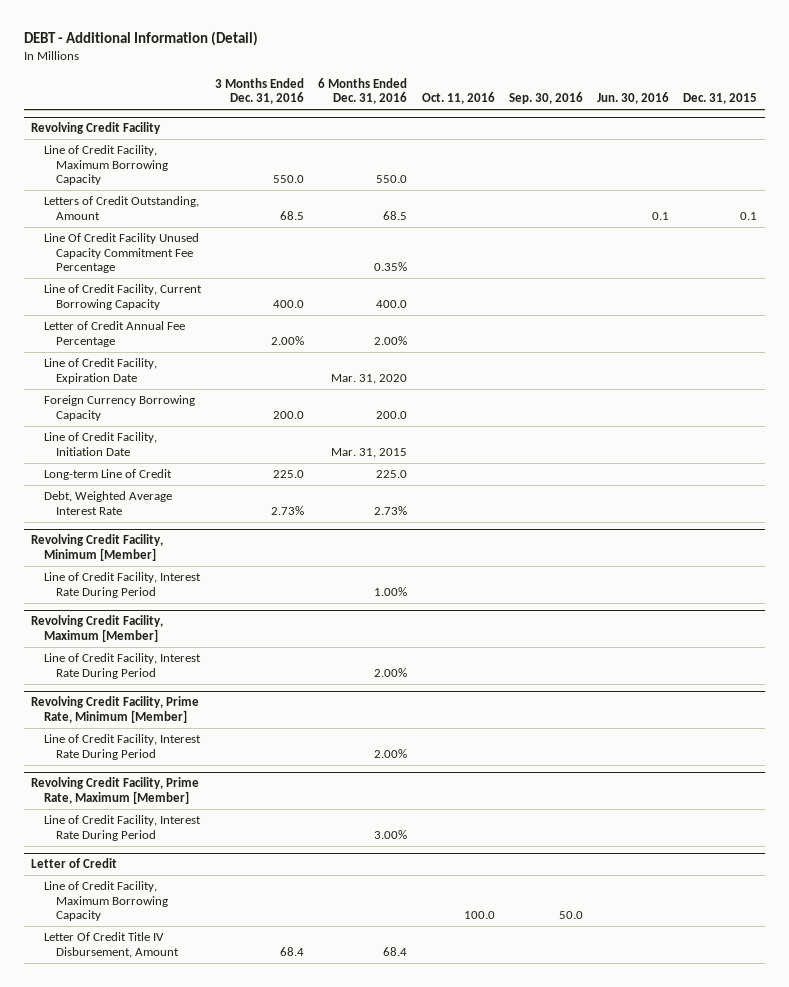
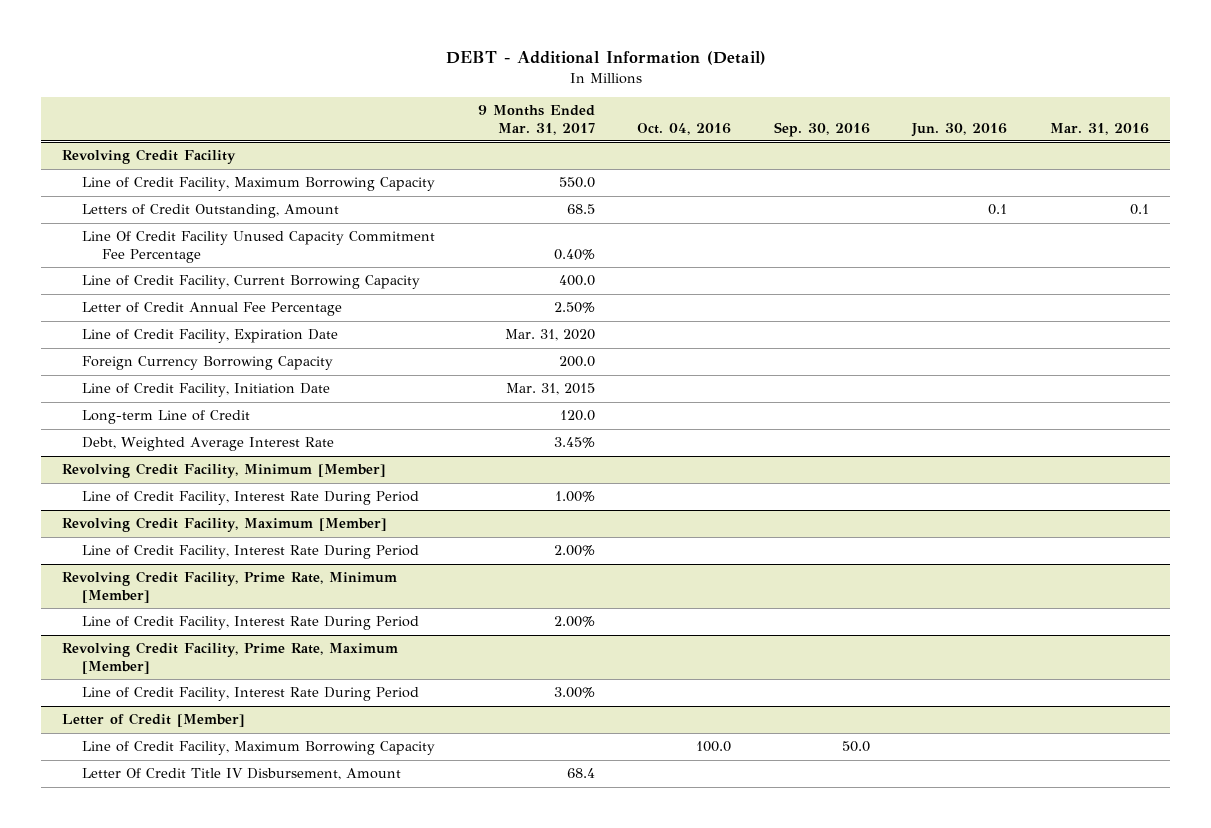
[215,77,305,105] 3 Months Ended Dec. 31, 2016 -> none
[318,77,408,105] 6 Months Ended Dec. 31, 2016 -> none
[421,92,495,105] Oct. 11, 2016 -> none
[683,93,758,105] Dec. 31, 2015 -> none
none -> [477,105,595,135] 9 Months Ended Mar. 31, 2017
none -> [637,122,732,135] Oct. 04, 2016
none -> [1049,122,1149,135] Mar. 31, 2016
[31,858,118,869] Letter of Credit -> [62,713,246,728] Letter of Credit [Member]

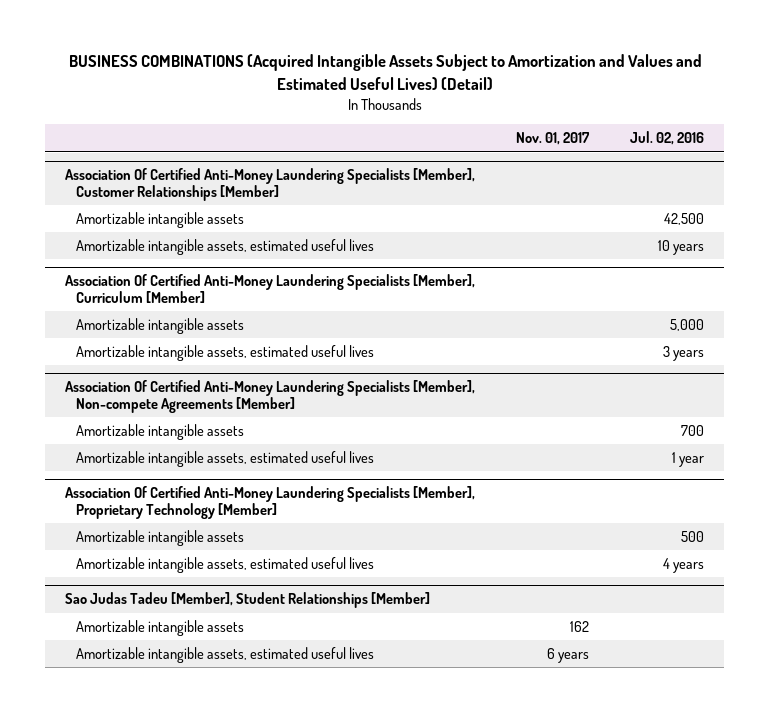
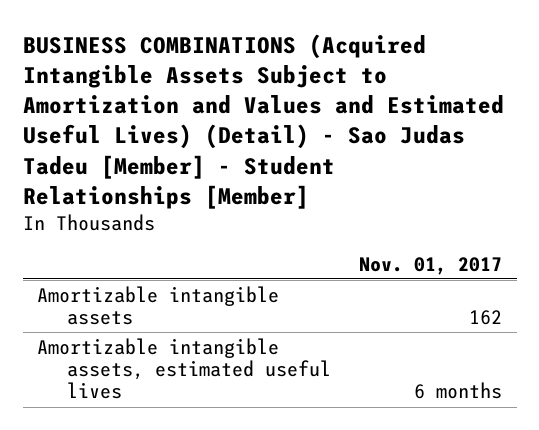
[68,54,702,91] BUSINESS COMBINATIONS (Acquired Intangible Assets Subject to Amortization and Values and Estimated Useful Lives) (Detail) -> [22,33,504,209] BUSINESS COMBINATIONS (Acquired Intangible Assets Subject to Amortization and Values and Estimated Useful Lives) (Detail) - Sao Judas Tadeu [Member] - Student Relationships [Member]
[630,131,705,146] Jul. 02, 2016 -> none
[65,168,476,202] Association Of Certified Anti-Money Laundering Specialists [Member], Customer Relationships [Member] -> none
[76,211,245,228] Amortizable intangible assets -> none
[76,238,375,255] Amortizable intangible assets, estimated useful lives -> none
[65,274,476,304] Association Of Certified Anti-Money Laundering Specialists [Member], Curriculum [Member] -> none
[76,317,245,334] Amortizable intangible assets -> none
[76,344,375,361] Amortizable intangible assets, estimated useful lives -> none
[65,380,476,414] Association Of Certified Anti-Money Laundering Specialists [Member], Non-compete Agreements [Member] -> none
[76,423,245,440] Amortizable intangible assets -> none
[76,450,375,467] Amortizable intangible assets, estimated useful lives -> none
[65,486,476,520] Association Of Certified Anti-Money Laundering Specialists [Member], Proprietary Technology [Member] -> none
[76,529,245,546] Amortizable intangible assets -> none
[76,556,375,573] Amortizable intangible assets, estimated useful lives -> none
[65,592,431,609] Sao Judas Tadeu [Member], Student Relationships [Member] -> none
[547,647,590,663] 6 years -> [414,382,503,400] 6 months

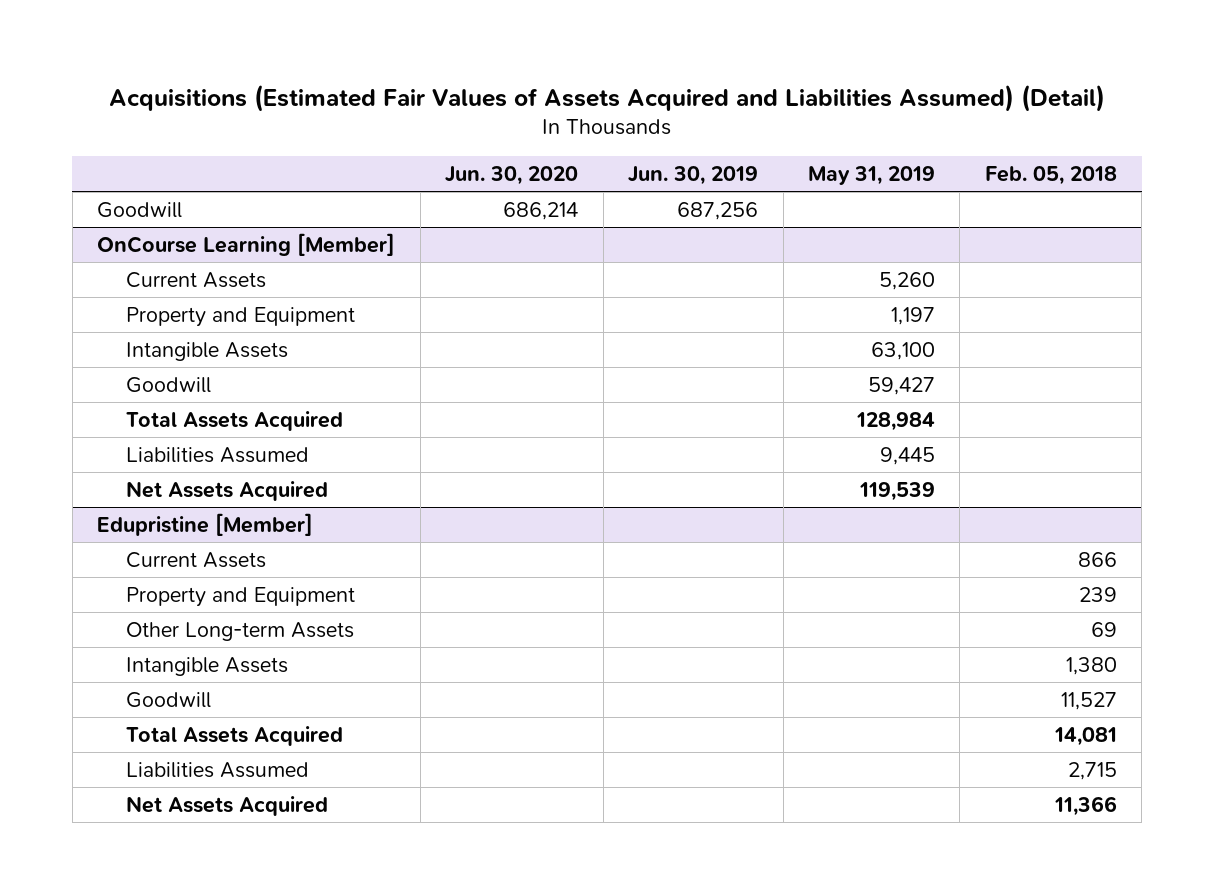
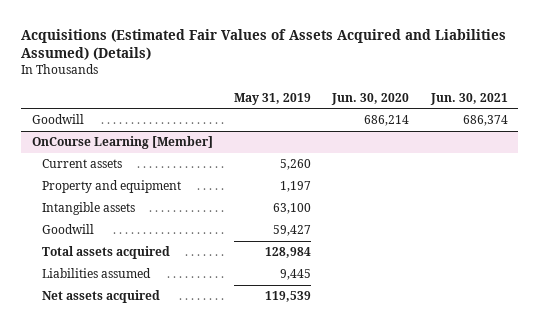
[109,83,1106,112] Acquisitions (Estimated Fair Values of Assets Acquired and Liabilities Assumed) (Detail) -> [21,28,507,61] Acquisitions (Estimated Fair Values of Assets Acquired and Liabilities Assumed) (Details)
[628,165,759,185] Jun. 30, 2019 -> none
[984,165,1117,185] Feb. 05, 2018 -> none
none -> [429,92,508,105] Jun. 30, 2021
[125,271,266,288] Current Assets -> [41,159,122,169] Current assets
[125,306,355,327] Property and Equipment -> [41,180,181,194] Property and equipment
[125,341,288,361] Intangible Assets -> [41,202,135,216] Intangible assets
[97,512,314,536] Edupristine [Member] -> none
[125,551,266,568] Current Assets -> none
[125,586,355,607] Property and Equipment -> none
[125,621,354,641] Other Long-term Assets -> none
[125,656,288,676] Intangible Assets -> none
[125,691,211,708] Goodwill -> none
[125,725,343,746] Total Assets Acquired -> none
[125,761,309,778] Liabilities Assumed -> none
[125,795,328,816] Net Assets Acquired -> none
[125,410,343,431] Total Assets Acquired -> [41,246,170,260] Total assets acquired
[125,446,309,463] Liabilities Assumed -> [41,268,151,279] Liabilities assumed
[125,480,328,501] Net Assets Acquired -> [41,290,160,304] Net assets acquired

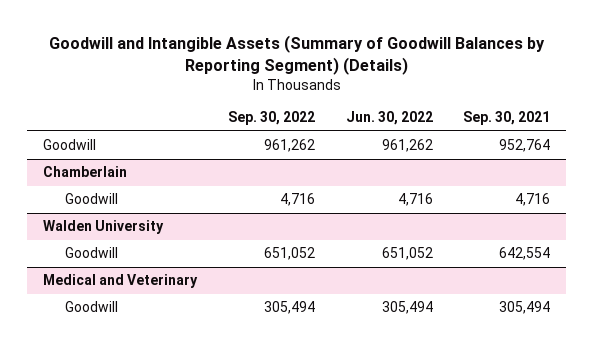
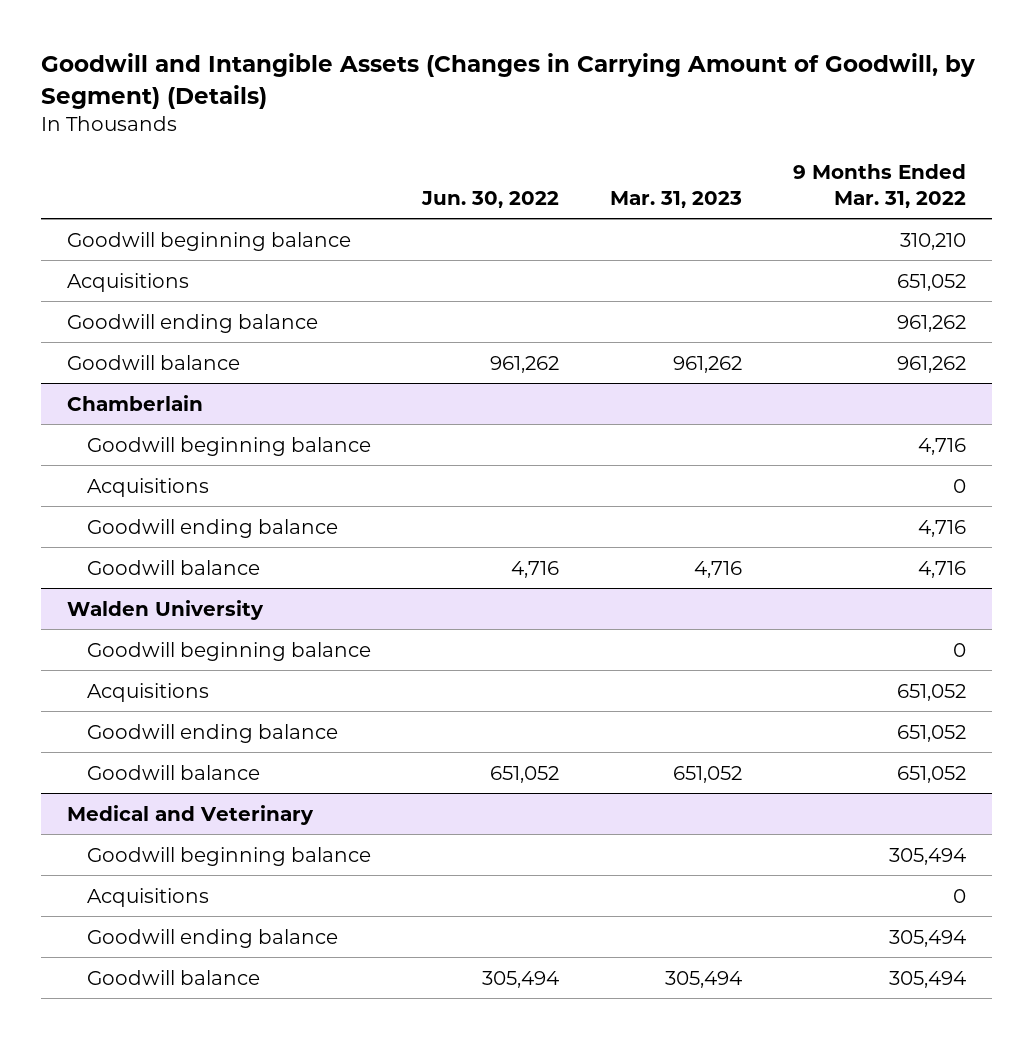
[48,34,545,75] Goodwill and Intangible Assets (Summary of Goodwill Balances by Reporting Segment) (Details) -> [41,53,976,109] Goodwill and Intangible Assets (Changes in Carrying Amount of Goodwill, by Segment) (Details)
[227,111,315,126] Sep. 30, 2022 -> none
[463,111,551,126] Sep. 30, 2021 -> none
none -> [610,190,743,208] Mar. 31, 2023
none -> [793,163,967,208] 9 Months Ended Mar. 31, 2022
none -> [66,231,351,251] Goodwill beginning balance
none -> [66,272,189,292] Acquisitions
none -> [66,313,318,333] Goodwill ending balance
[42,139,96,151] Goodwill -> [66,354,240,370] Goodwill balance
none -> [87,436,372,456] Goodwill beginning balance
none -> [87,477,210,497] Acquisitions
none -> [87,518,339,538] Goodwill ending balance
[64,193,118,205] Goodwill -> [87,559,261,575] Goodwill balance
none -> [87,641,372,661] Goodwill beginning balance
none -> [87,682,210,702] Acquisitions
none -> [87,723,339,743] Goodwill ending balance
[64,247,118,259] Goodwill -> [87,764,261,780] Goodwill balance
none -> [87,846,372,866] Goodwill beginning balance
none -> [87,887,210,907] Acquisitions
none -> [87,928,339,948] Goodwill ending balance
[64,301,118,313] Goodwill -> [87,969,261,985] Goodwill balance

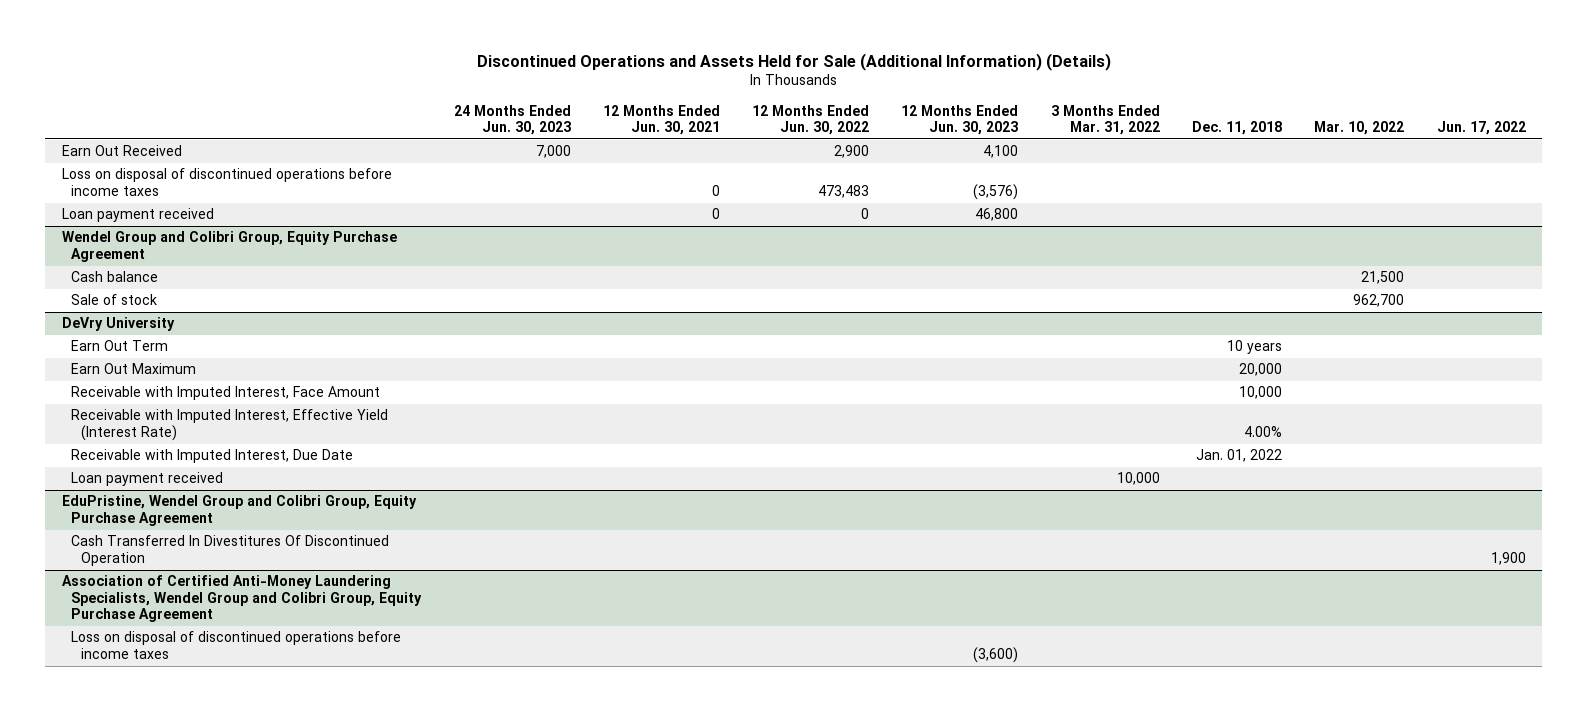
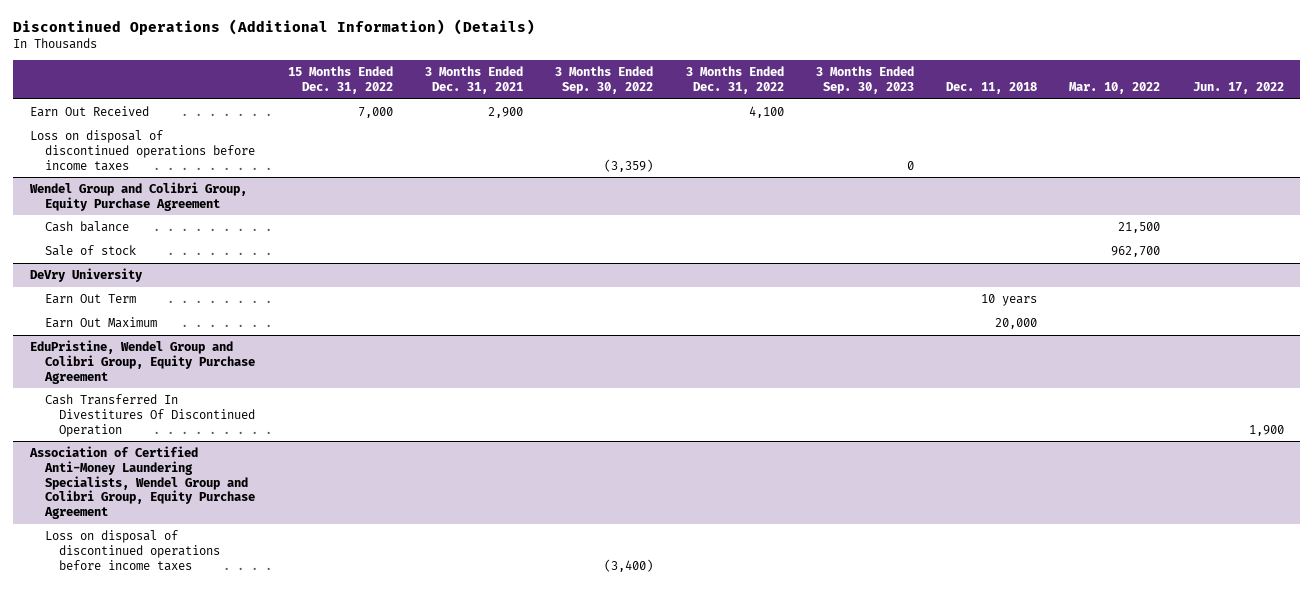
[476,52,1111,71] Discontinued Operations and Assets Held for Sale (Additional Information) (Details) -> [13,19,536,36] Discontinued Operations (Additional Information) (Details)
[453,104,571,135] 24 Months Ended Jun. 30, 2023 -> none
[602,104,720,135] 12 Months Ended Jun. 30, 2021 -> none
[752,104,870,135] 12 Months Ended Jun. 30, 2022 -> none
[901,104,1019,135] 12 Months Ended Jun. 30, 2023 -> none
[1050,104,1160,135] 3 Months Ended Mar. 31, 2022 -> none
none -> [287,66,393,94] 15 Months Ended Dec. 31, 2022
none -> [424,66,523,94] 3 Months Ended Dec. 31, 2021
none -> [555,66,654,94] 3 Months Ended Sep. 30, 2022
none -> [685,66,784,94] 3 Months Ended Dec. 31, 2022
none -> [815,66,914,94] 3 Months Ended Sep. 30, 2023
[61,208,214,223] Loan payment received -> none
[71,386,381,401] Receivable with Imputed Interest, Face Amount -> none
[71,409,389,441] Receivable with Imputed Interest, Effective Yield (Interest Rate) -> none
[71,449,354,464] Receivable with Imputed Interest, Due Date -> none
[71,472,224,487] Loan payment received -> none

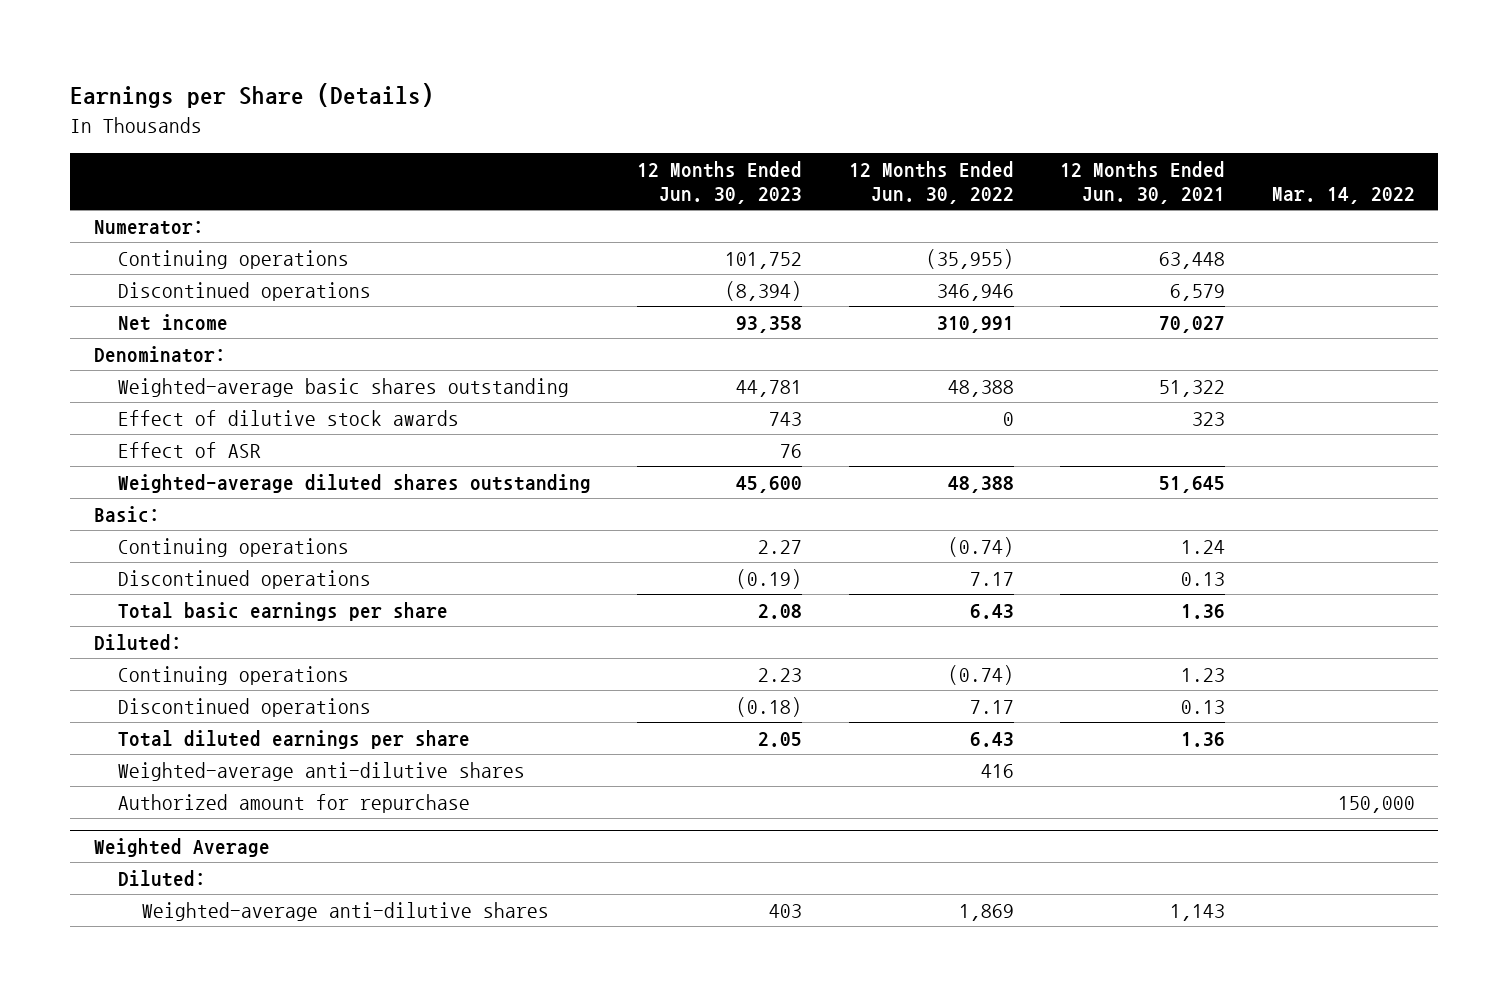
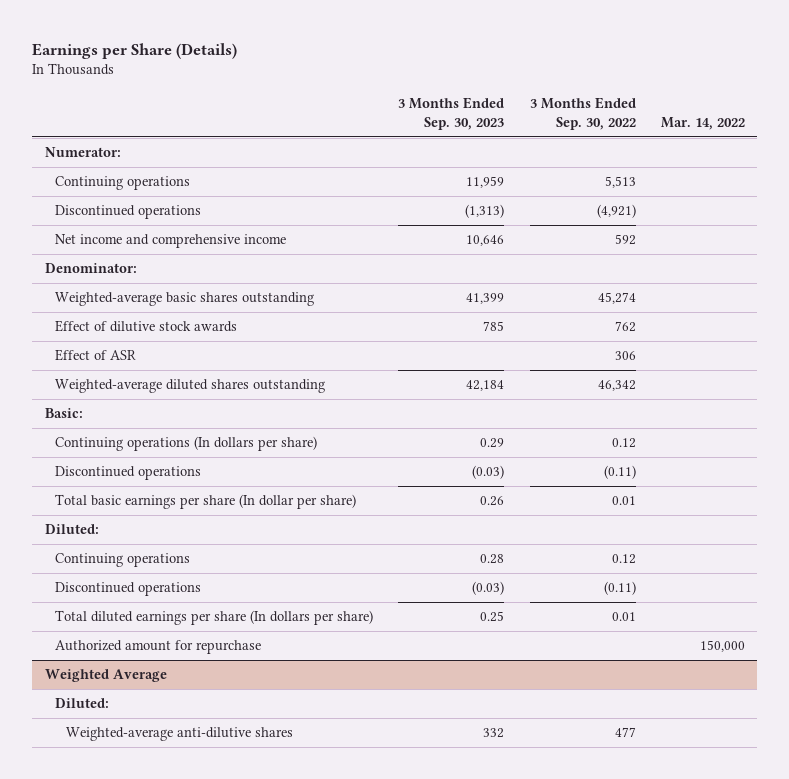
[637,160,803,204] 12 Months Ended Jun. 30, 2023 -> none
[848,160,1014,204] 12 Months Ended Jun. 30, 2022 -> none
[1060,160,1226,204] 12 Months Ended Jun. 30, 2021 -> none
none -> [398,97,505,130] 3 Months Ended Sep. 30, 2023
none -> [529,97,636,130] 3 Months Ended Sep. 30, 2022
[117,313,228,331] Net income -> [55,234,287,249] Net income and comprehensive income
[117,537,349,557] Continuing operations -> [55,436,318,452] Continuing operations (In dollars per share)
[117,601,448,621] Total basic earnings per share -> [55,494,357,510] Total basic earnings per share (In dollar per share)
[117,761,525,781] Weighted-average anti-dilutive shares -> none
[117,729,470,749] Total diluted earnings per share -> [55,610,374,626] Total diluted earnings per share (In dollars per share)

